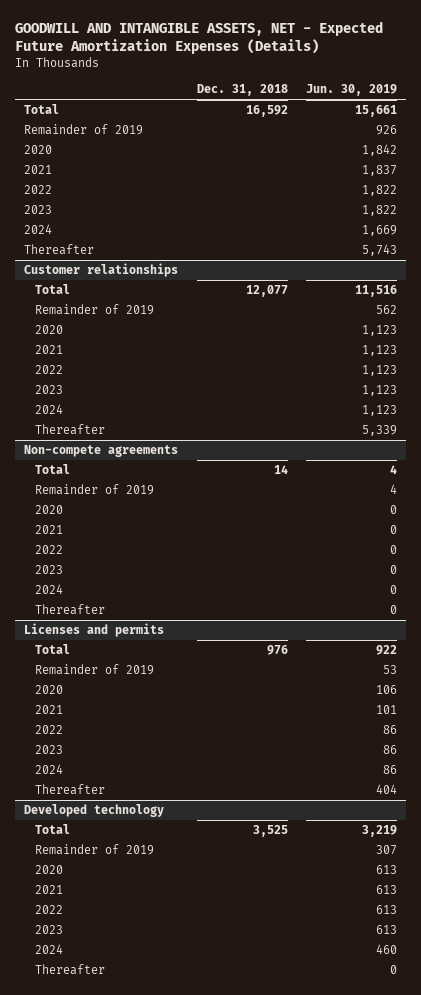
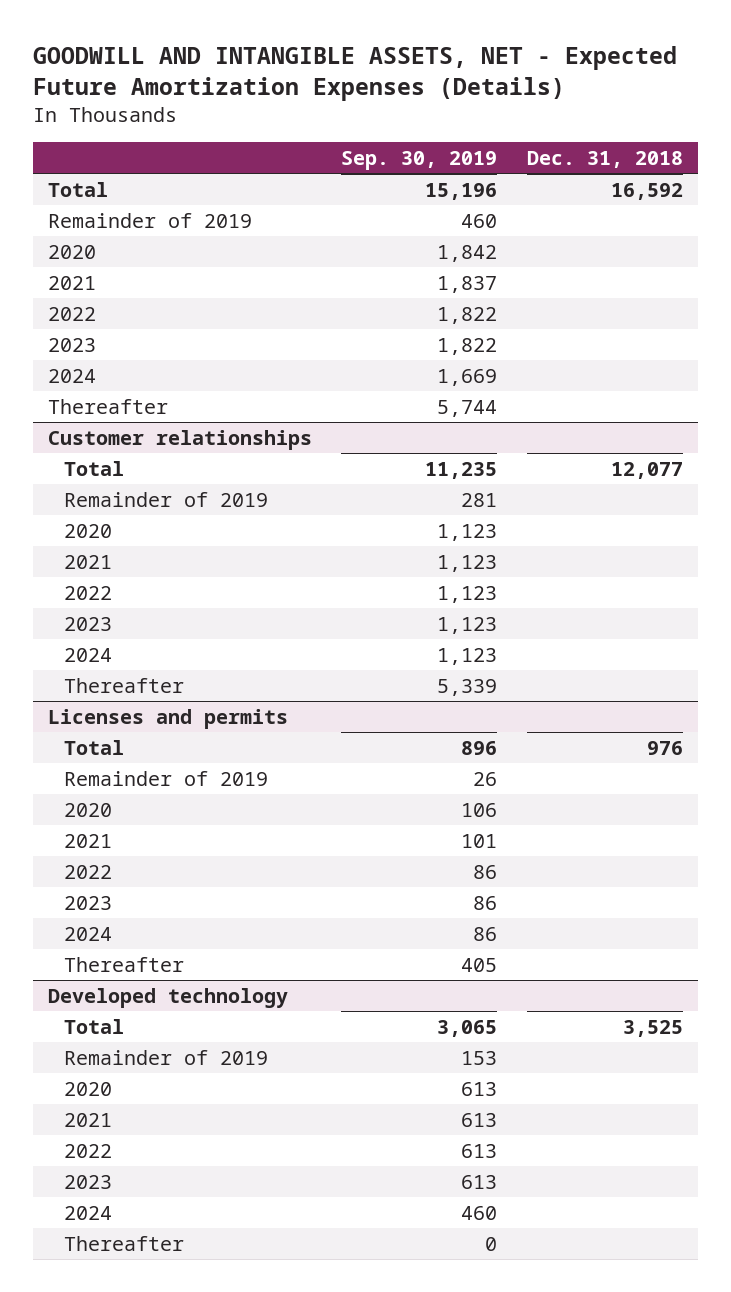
[305,84,397,97] Jun. 30, 2019 -> none
none -> [341,151,498,171] Sep. 30, 2019
[24,445,179,458] Non-compete agreements -> none
[34,464,70,475] Total -> none
[34,484,154,496] Remainder of 2019 -> none
[34,505,63,515] 2020 -> none
[34,525,63,535] 2021 -> none
[34,545,63,555] 2022 -> none
[34,565,63,575] 2023 -> none
[34,584,63,595] 2024 -> none
[34,604,105,616] Thereafter -> none

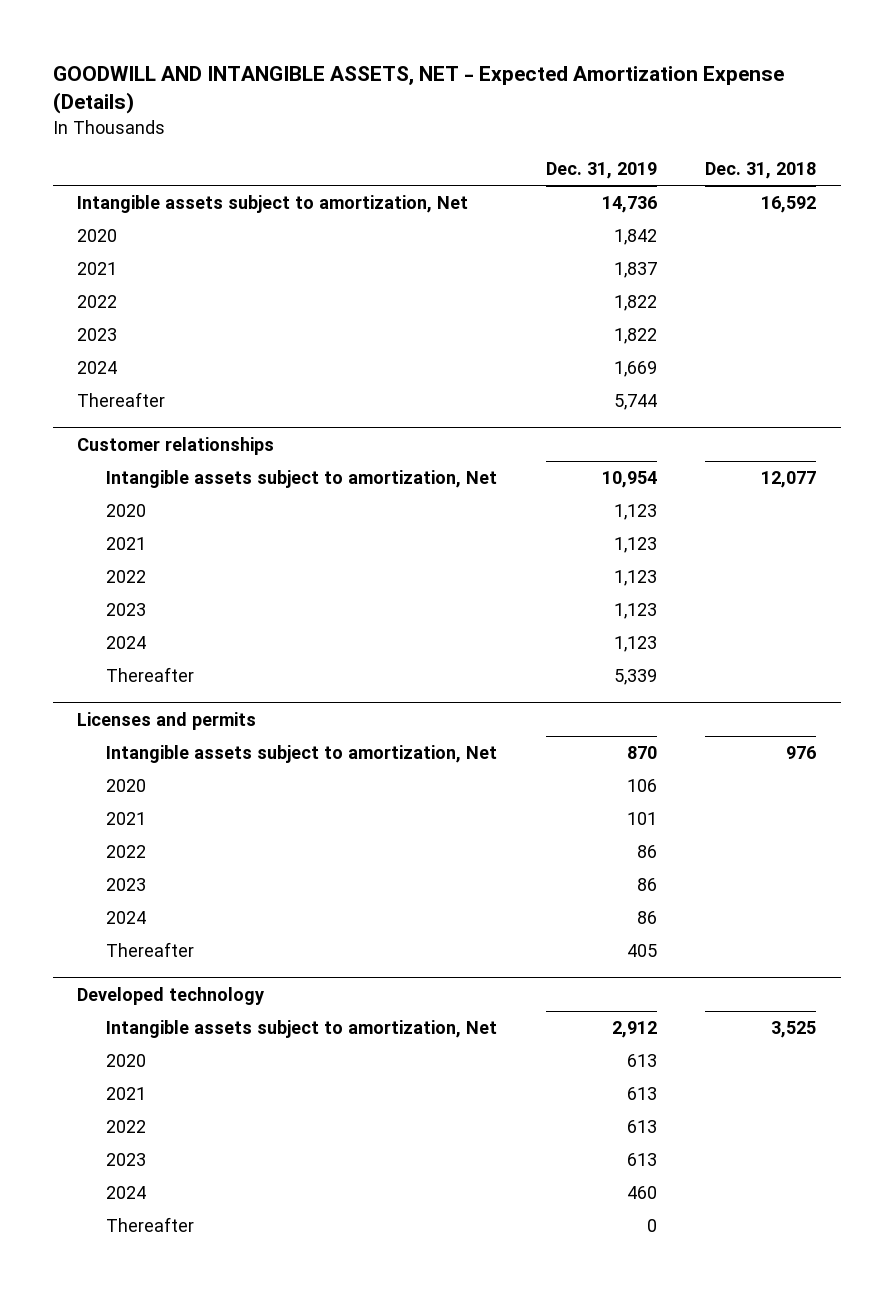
[32,45,677,102] GOODWILL AND INTANGIBLE ASSETS, NET - Expected Future Amortization Expenses (Details) -> [52,66,784,115] GOODWILL AND INTANGIBLE ASSETS, NET - Expected Amortization Expense (Details)
[341,151,498,171] Sep. 30, 2019 -> none
none -> [545,161,657,179] Dec. 31, 2019
[47,212,252,228] Remainder of 2019 -> none
[47,181,108,197] Total -> [77,195,469,214] Intangible assets subject to amortization, Net
[63,491,268,507] Remainder of 2019 -> none
[63,460,124,476] Total -> [106,470,498,489] Intangible assets subject to amortization, Net
[63,770,268,786] Remainder of 2019 -> none
[63,739,124,755] Total -> [106,745,498,764] Intangible assets subject to amortization, Net
[63,1049,268,1065] Remainder of 2019 -> none
[63,1018,124,1034] Total -> [106,1020,498,1039] Intangible assets subject to amortization, Net

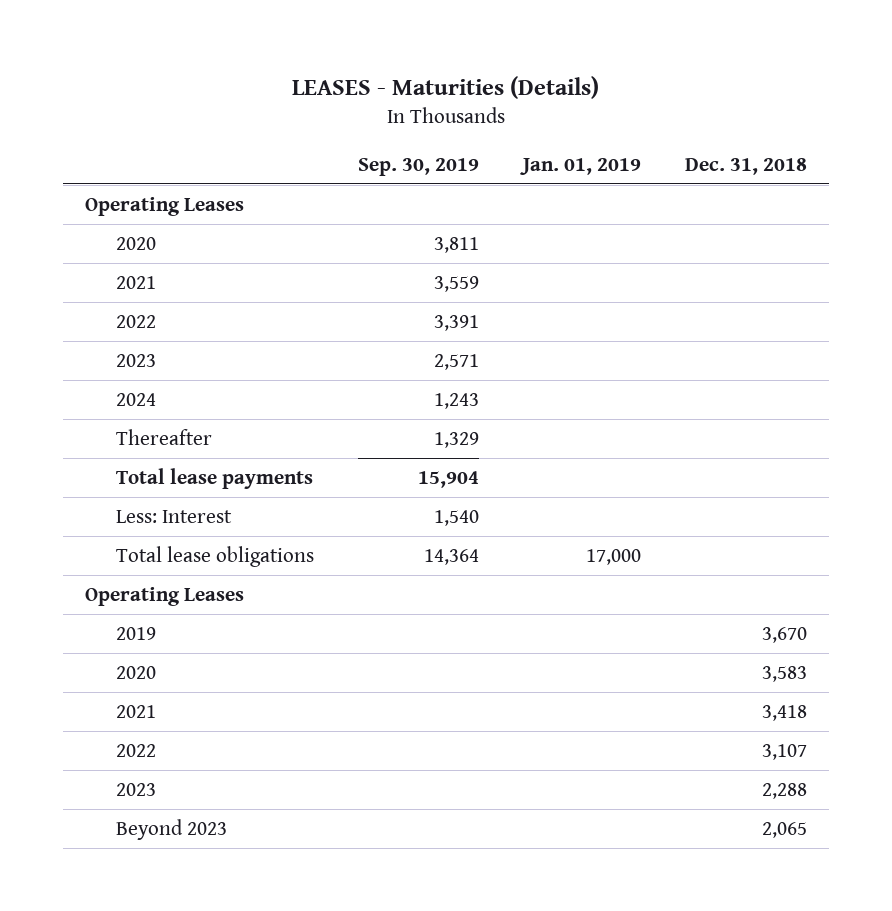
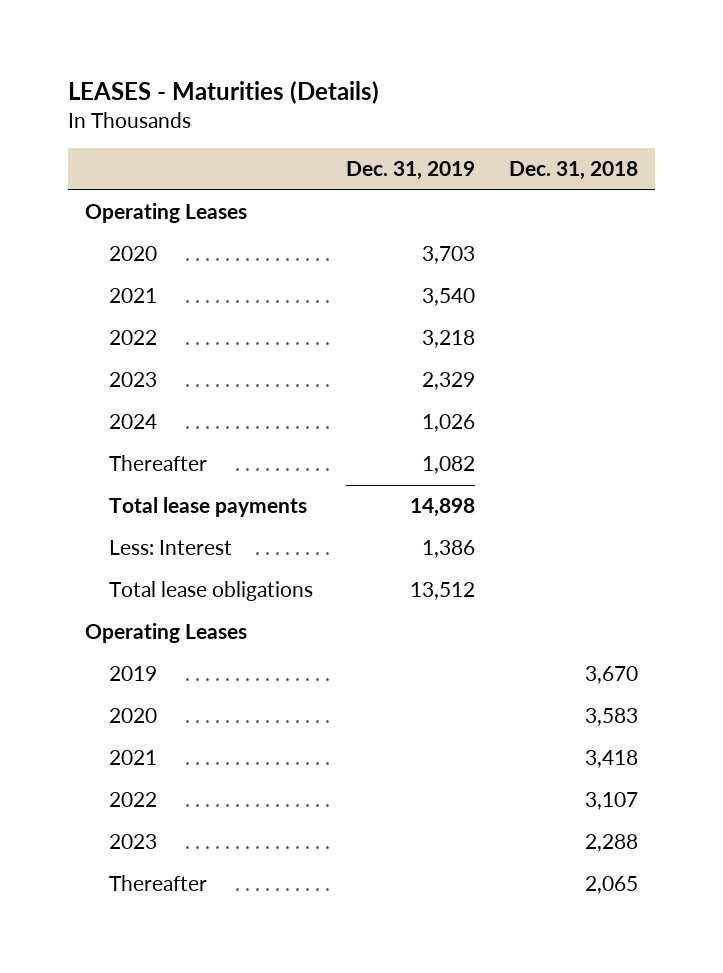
[357,157,479,176] Sep. 30, 2019 -> none
[520,157,642,175] Jan. 01, 2019 -> none
none -> [346,161,476,181] Dec. 31, 2019
[115,819,227,841] Beyond 2023 -> [108,875,207,892] Thereafter

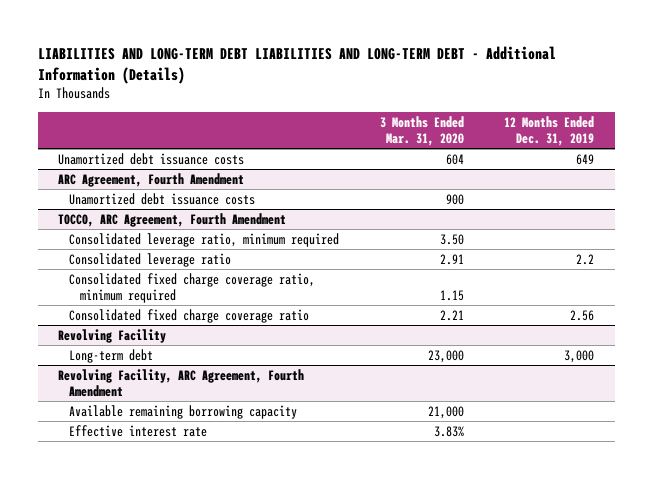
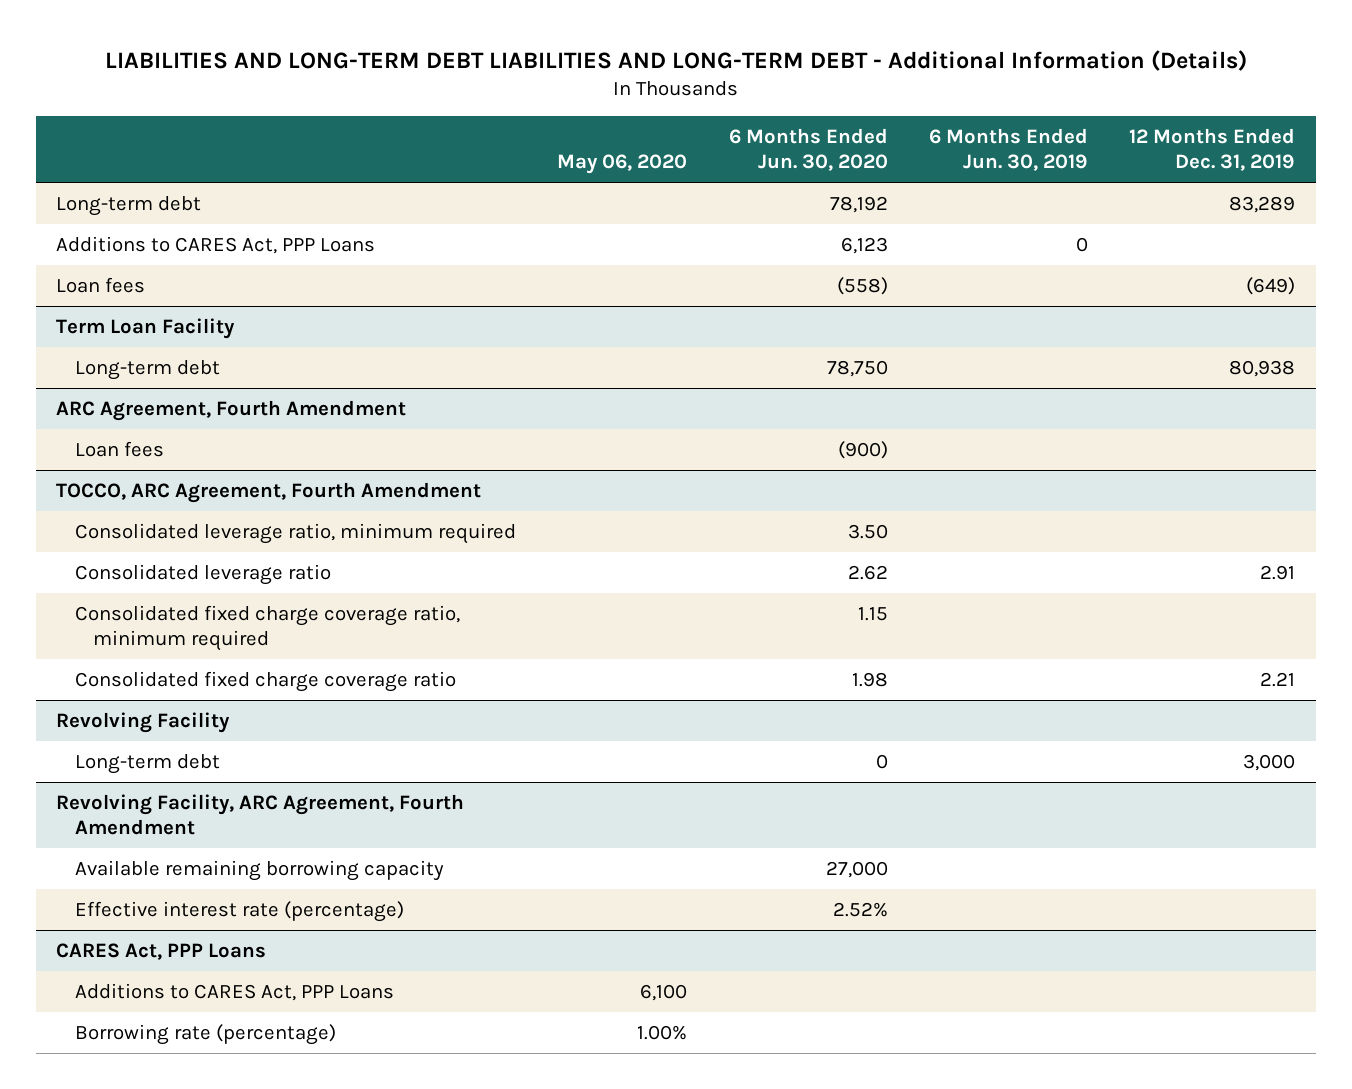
[379,116,464,146] 3 Months Ended Mar. 31, 2020 -> none
none -> [557,154,688,175] May 06, 2020
none -> [728,127,888,172] 6 Months Ended Jun. 30, 2020
none -> [928,127,1088,172] 6 Months Ended Jun. 30, 2019
[58,152,245,165] Unamortized debt issuance costs -> none
none -> [56,195,202,216] Long-term debt
none -> [56,235,376,254] Additions to CARES Act, PPP Loans
none -> [56,276,146,293] Loan fees
none -> [56,317,236,339] Term Loan Facility
none -> [74,359,220,380] Long-term debt
[69,192,256,205] Unamortized debt issuance costs -> [74,440,164,457] Loan fees
[576,253,595,265] 2.2 -> [1260,564,1296,580] 2.91
[570,309,595,321] 2.56 -> [1260,671,1296,687] 2.21
[69,424,208,437] Effective interest rate -> [74,900,404,922] Effective interest rate (percentage)
none -> [56,942,267,960] CARES Act, PPP Loans
none -> [74,982,394,1001] Additions to CARES Act, PPP Loans
none -> [74,1023,336,1045] Borrowing rate (percentage)

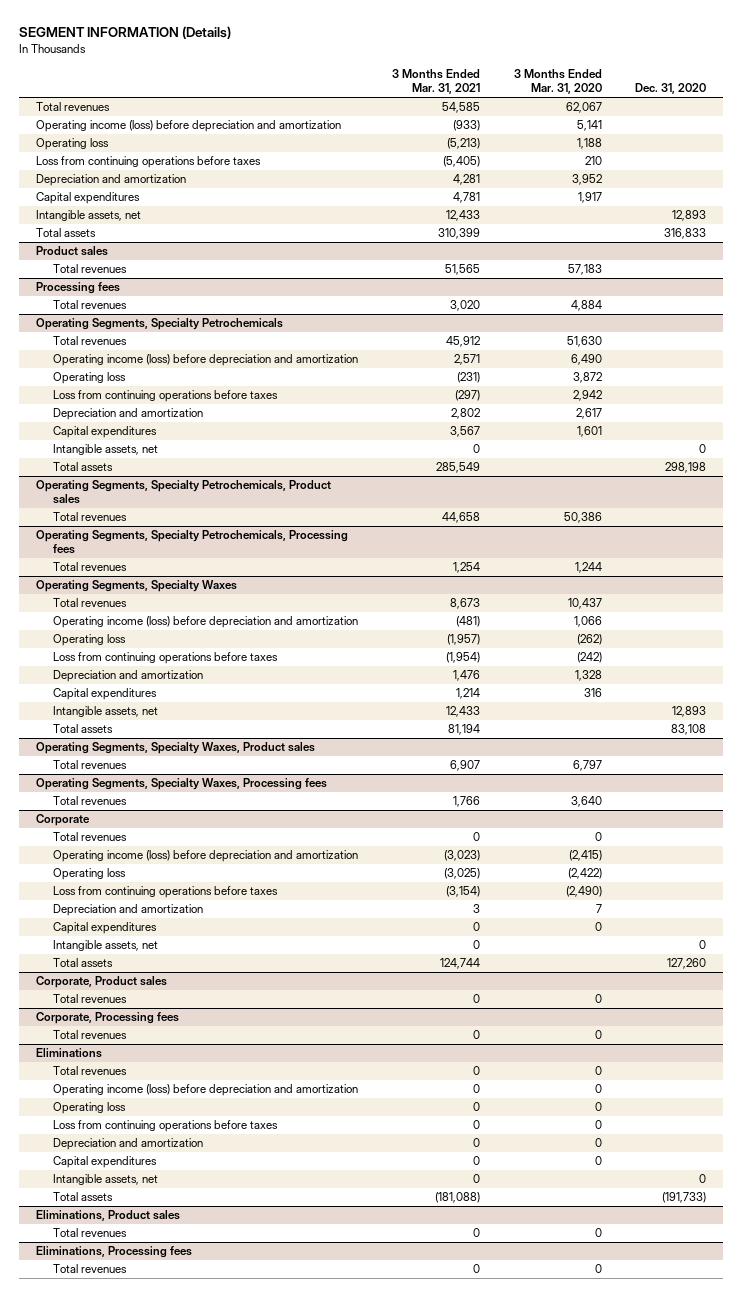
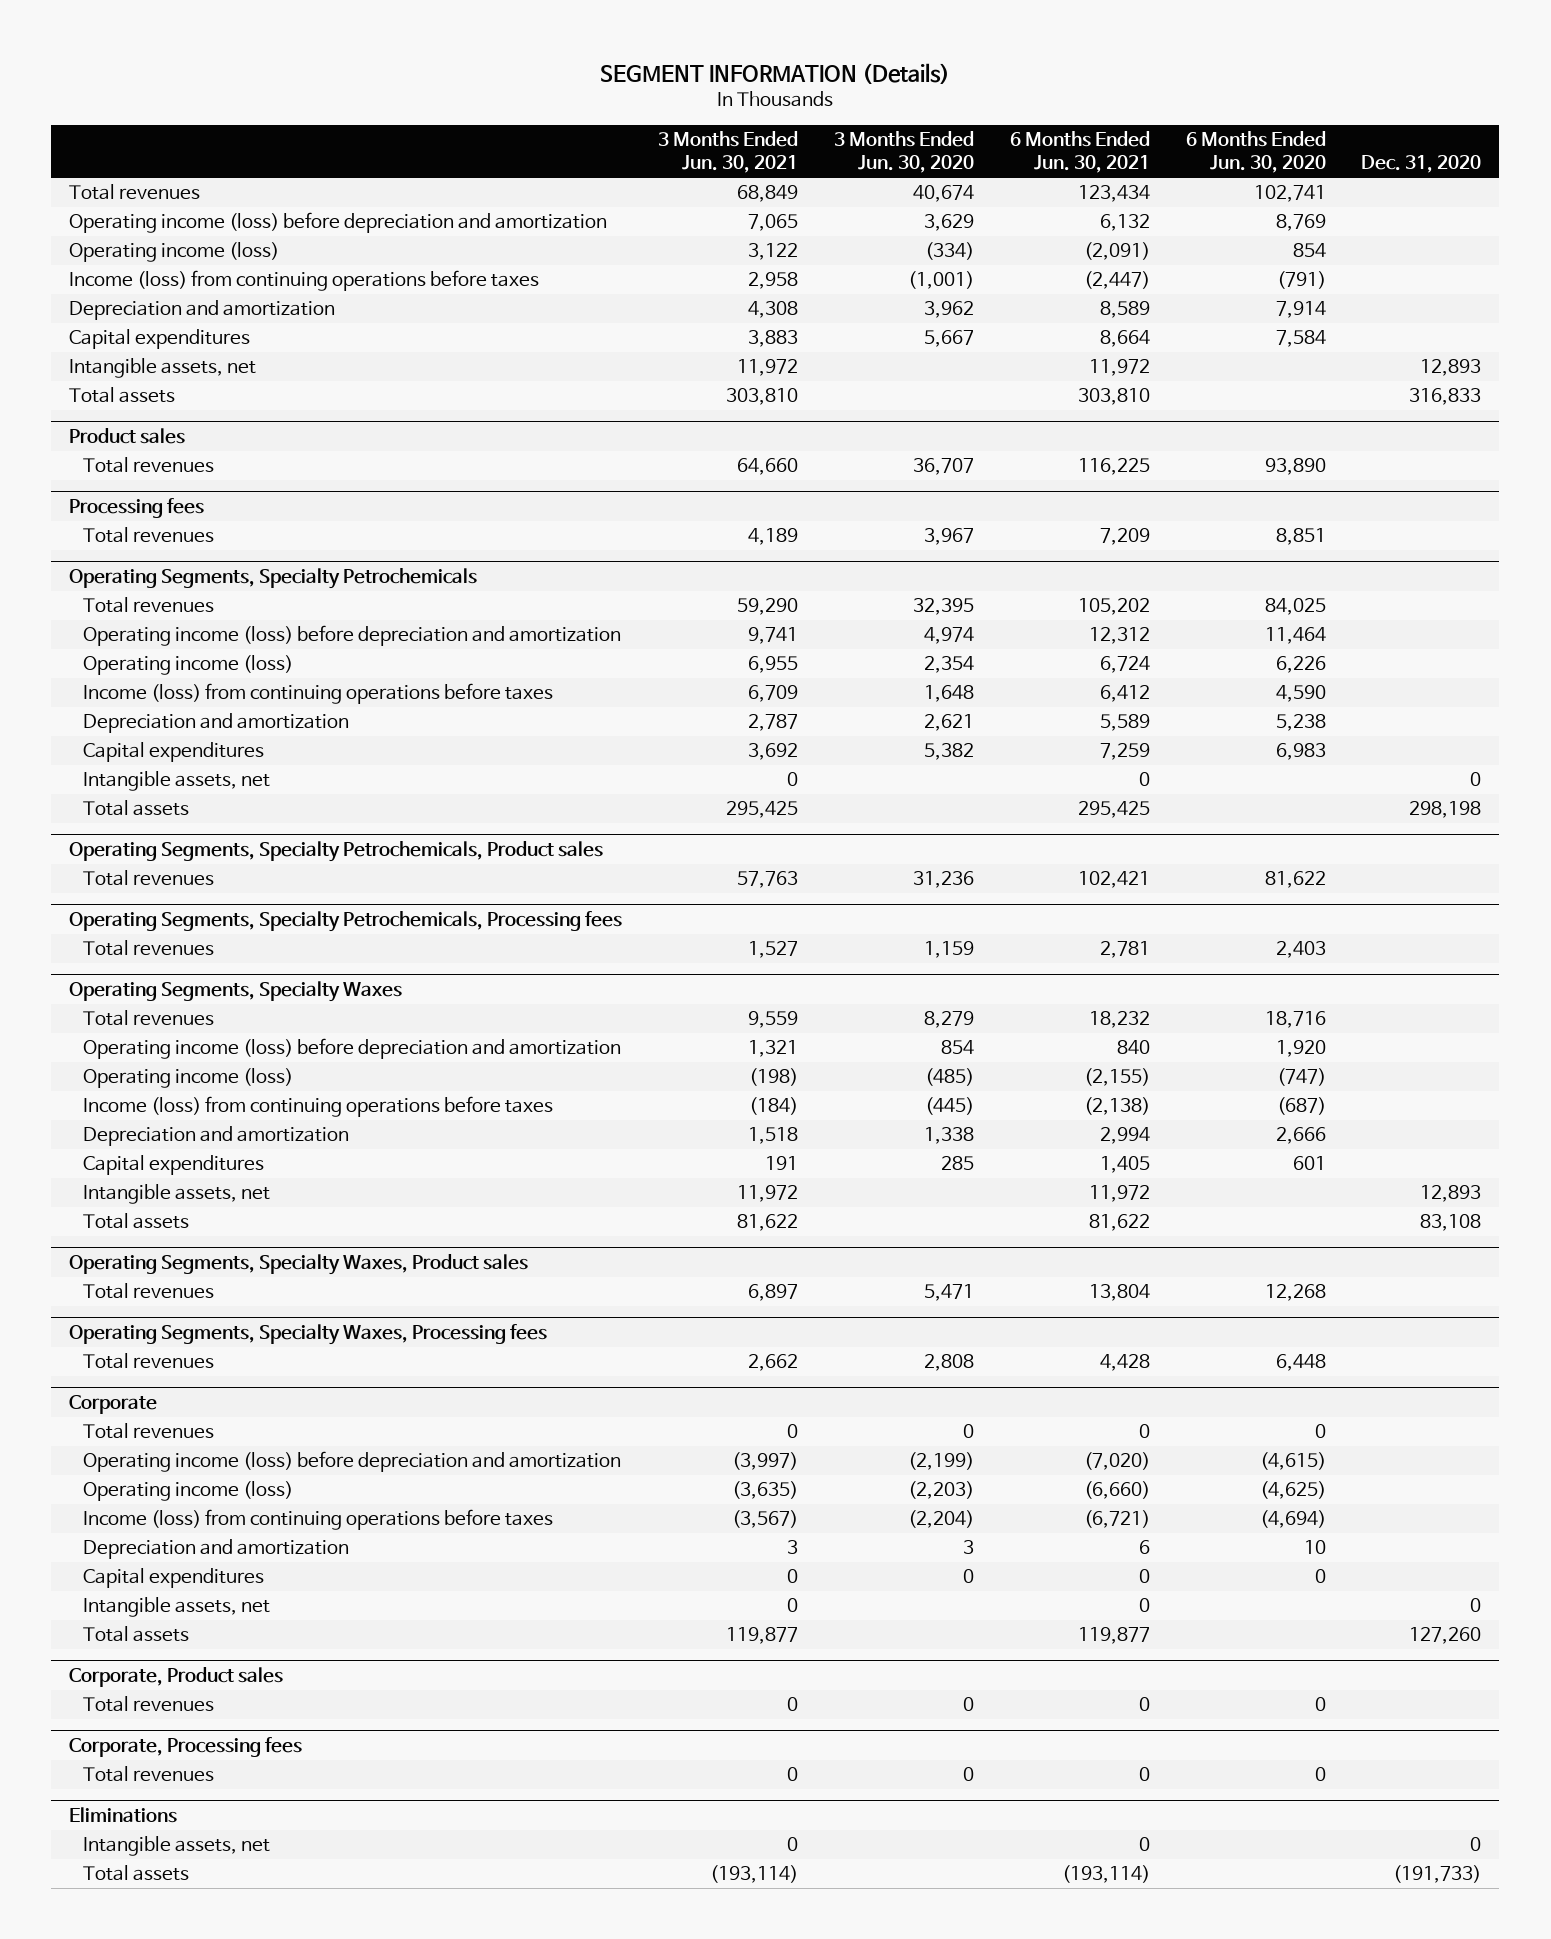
[391,69,480,95] 3 Months Ended Mar. 31, 2021 -> none
[513,69,602,95] 3 Months Ended Mar. 31, 2020 -> none
none -> [658,130,799,174] 3 Months Ended Jun. 30, 2021
none -> [833,130,974,174] 3 Months Ended Jun. 30, 2020
none -> [1009,130,1150,174] 6 Months Ended Jun. 30, 2021
none -> [1185,130,1326,174] 6 Months Ended Jun. 30, 2020
[36,138,110,151] Operating loss -> [69,242,280,263] Operating income (loss)
[36,156,262,169] Loss from continuing operations before taxes -> [69,270,540,292] Income (loss) from continuing operations before taxes
[52,372,126,385] Operating loss -> [83,655,294,676] Operating income (loss)
[52,390,278,403] Loss from continuing operations before taxes -> [83,683,554,705] Income (loss) from continuing operations before taxes
[52,634,126,647] Operating loss -> [83,1068,294,1089] Operating income (loss)
[52,652,278,665] Loss from continuing operations before taxes -> [83,1096,554,1118] Income (loss) from continuing operations before taxes
[52,868,126,881] Operating loss -> [83,1481,294,1502] Operating income (loss)
[52,886,278,899] Loss from continuing operations before taxes -> [83,1509,554,1531] Income (loss) from continuing operations before taxes
[52,1066,127,1076] Total revenues -> none
[52,1084,358,1097] Operating income (loss) before depreciation and amortization -> none
[52,1102,126,1115] Operating loss -> none
[52,1120,278,1133] Loss from continuing operations before taxes -> none
[52,1138,203,1151] Depreciation and amortization -> none
[52,1156,157,1169] Capital expenditures -> none
[36,1210,181,1222] Eliminations, Product sales -> none
[52,1228,127,1238] Total revenues -> none
[36,1246,193,1259] Eliminations, Processing fees -> none
[52,1264,127,1274] Total revenues -> none

